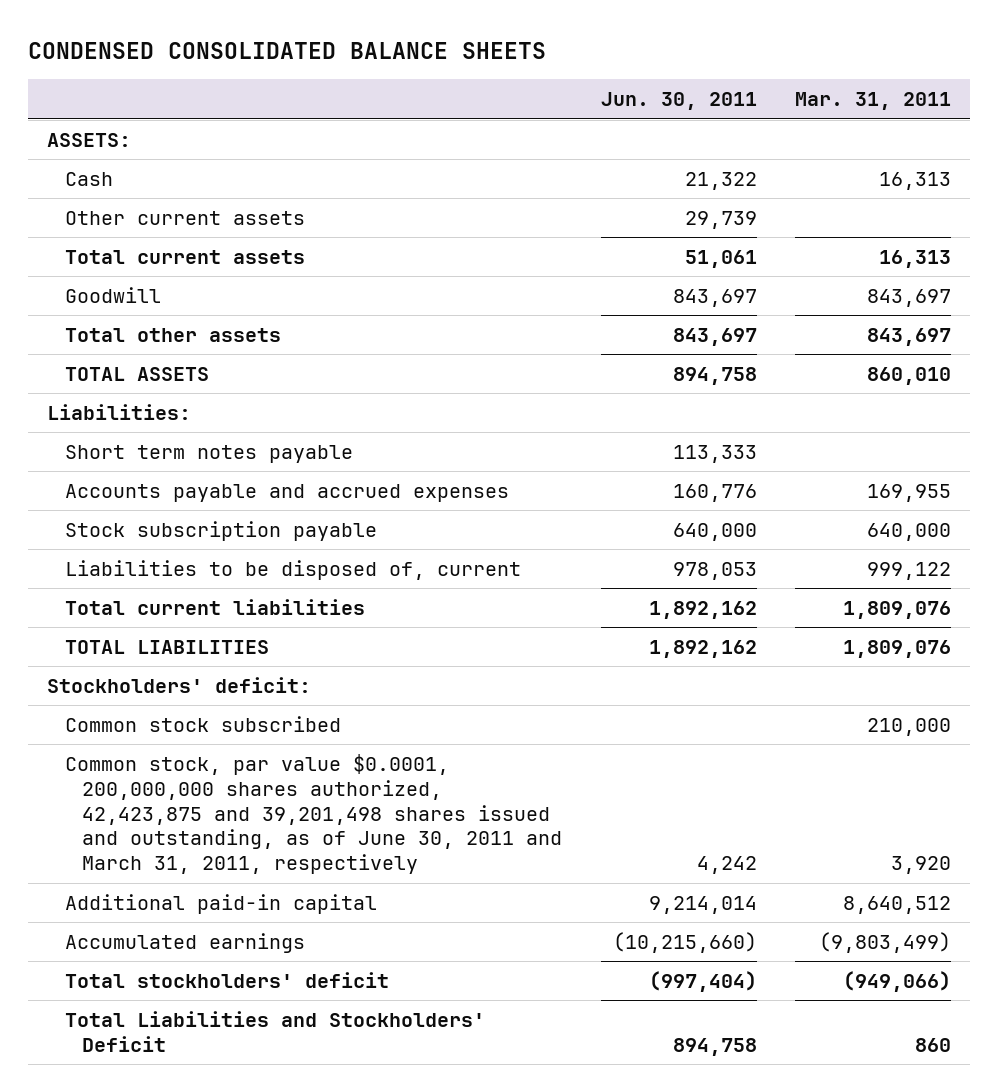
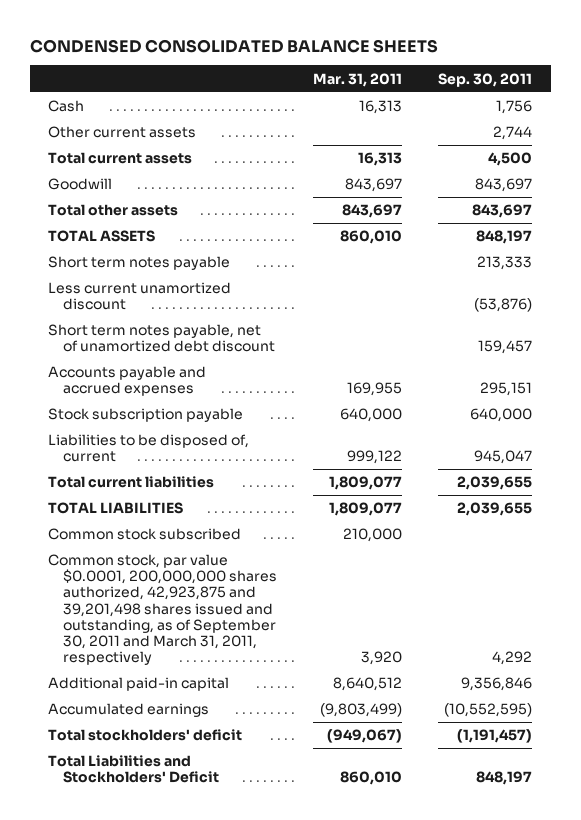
[600,92,757,111] Jun. 30, 2011 -> none
none -> [438,72,533,87] Sep. 30, 2011
[47,133,132,148] ASSETS: -> none
[47,404,192,421] Liabilities: -> none
none -> [48,282,232,311] Less current unamortized discount
none -> [48,324,275,353] Short term notes payable, net of unamortized debt discount
[47,677,312,694] Stockholders' deficit: -> none
[843,601,952,620] 1,809,076 -> [329,476,403,491] 1,809,077
[843,640,952,659] 1,809,076 -> [329,502,403,517] 1,809,077
[64,754,563,875] Common stock, par value $0.0001, 200,000,000 shares authorized, 42,423,875 and 39,201,498 shares issued and outstanding, as of June 30, 2011 and March 31, 2011, respectively -> [48,554,277,665] Common stock, par value $0.0001, 200,000,000 shares authorized, 42,923,875 and 39,201,498 shares issued and outstanding, as of September 30, 2011 and March 31, 2011, respectively
[843,971,952,993] (949,066) -> [327,729,403,744] (949,067)
[915,1037,952,1052] 860 -> [340,771,403,786] 860,010

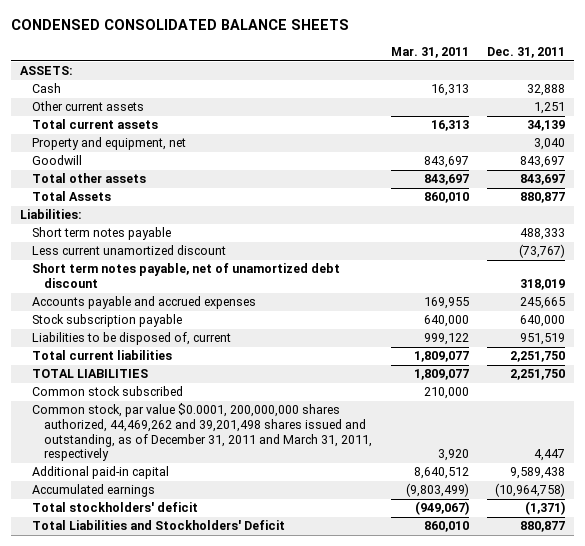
[438,72,533,87] Sep. 30, 2011 -> none
none -> [487,46,566,58] Dec. 31, 2011
none -> [20,66,74,76] ASSETS:
none -> [32,137,187,151] Property and equipment, net
[48,230,156,243] TOTAL ASSETS -> [32,191,112,202] Total Assets
none -> [20,209,83,220] Liabilities:
[48,554,277,665] Common stock, par value $0.0001, 200,000,000 shares authorized, 42,923,875 and 39,201,498 shares issued and outstanding, as of September 30, 2011 and March 31, 2011, respectively -> [32,403,373,462] Common stock, par value $0.0001, 200,000,000 shares authorized, 44,469,262 and 39,201,498 shares issued and outstanding, as of December 31, 2011 and March 31, 2011, respectively

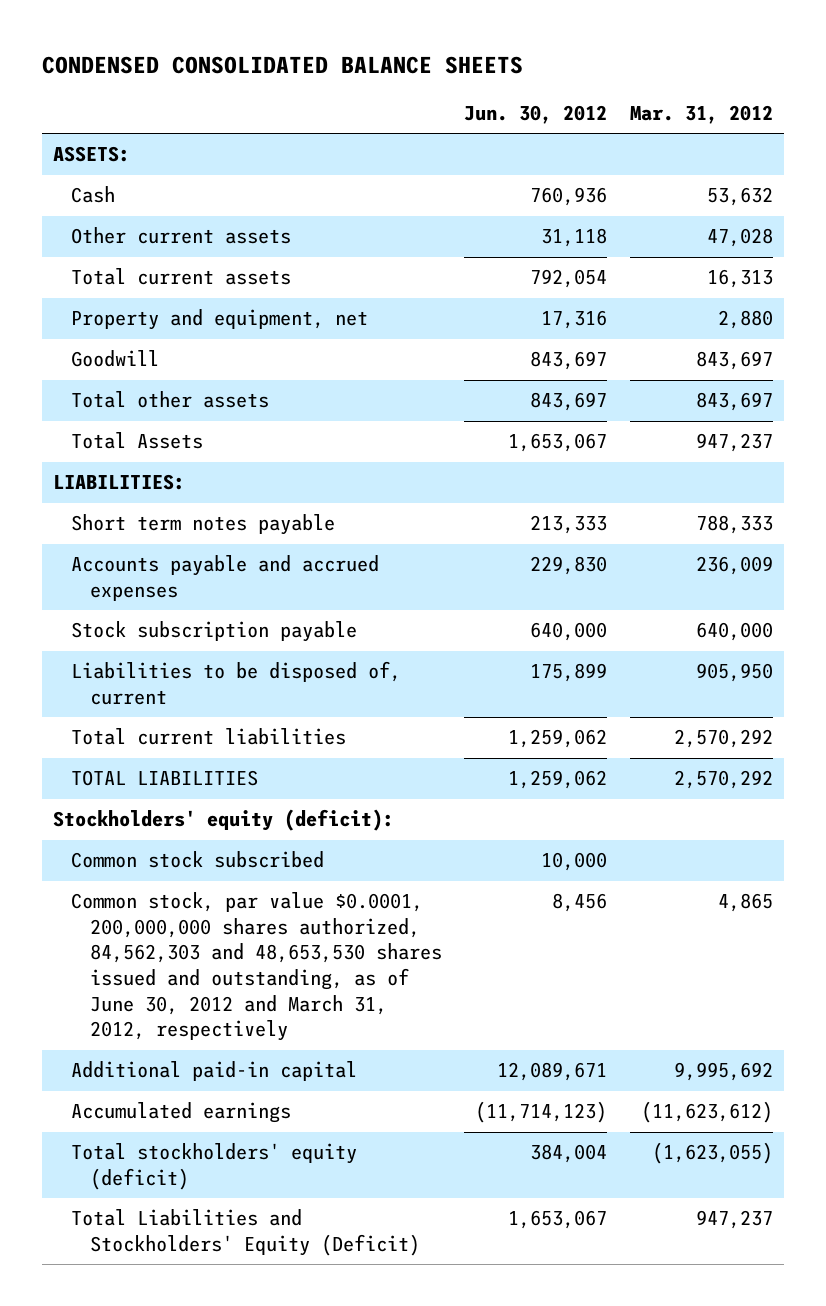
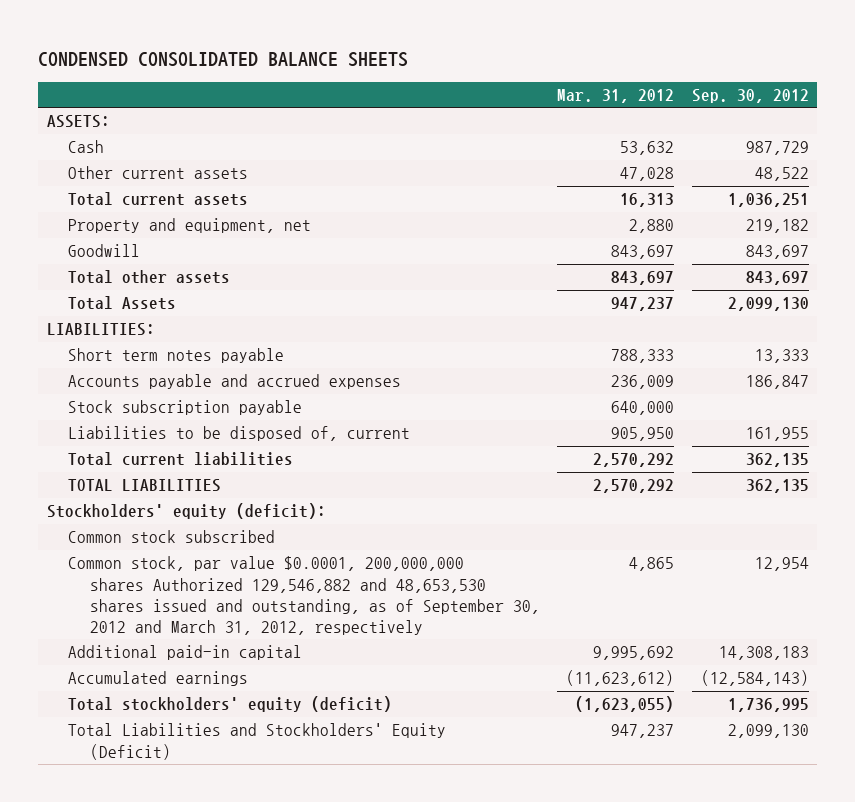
[464,104,608,124] Jun. 30, 2012 -> none
none -> [691,89,809,104] Sep. 30, 2012
[71,892,442,1042] Common stock, par value $0.0001, 200,000,000 shares authorized, 84,562,303 and 48,653,530 shares issued and outstanding, as of June 30, 2012 and March 31, 2012, respectively -> [68,556,540,635] Common stock, par value $0.0001, 200,000,000 shares Authorized 129,546,882 and 48,653,530 shares issued and outstanding, as of September 30, 2012 and March 31, 2012, respectively

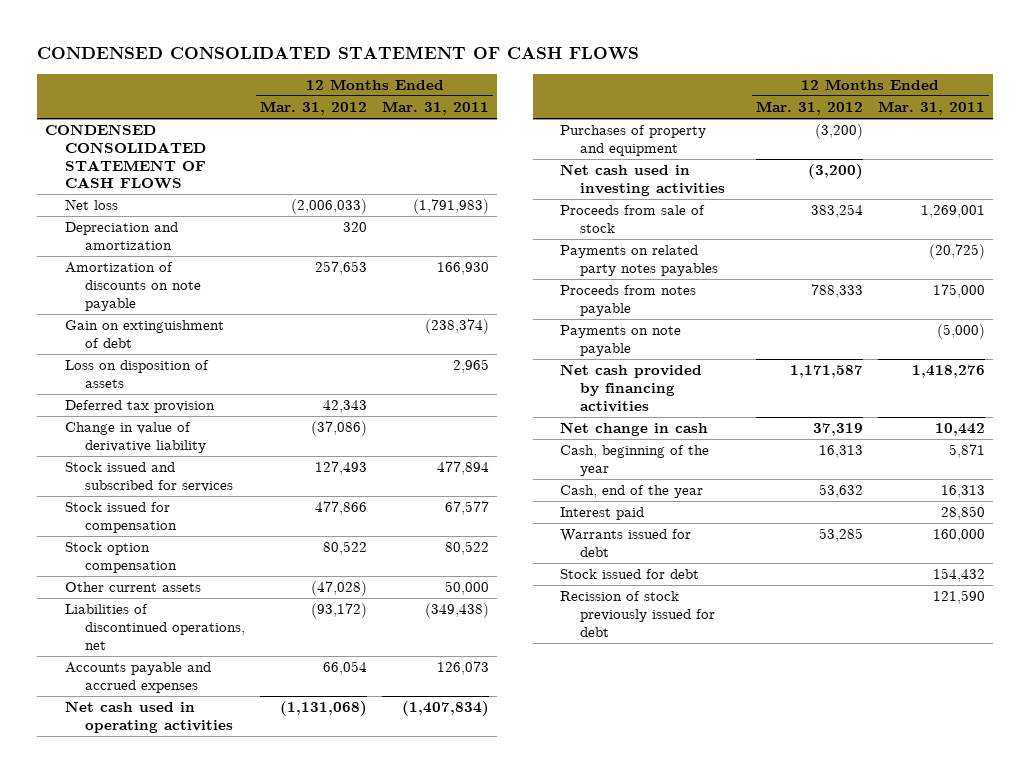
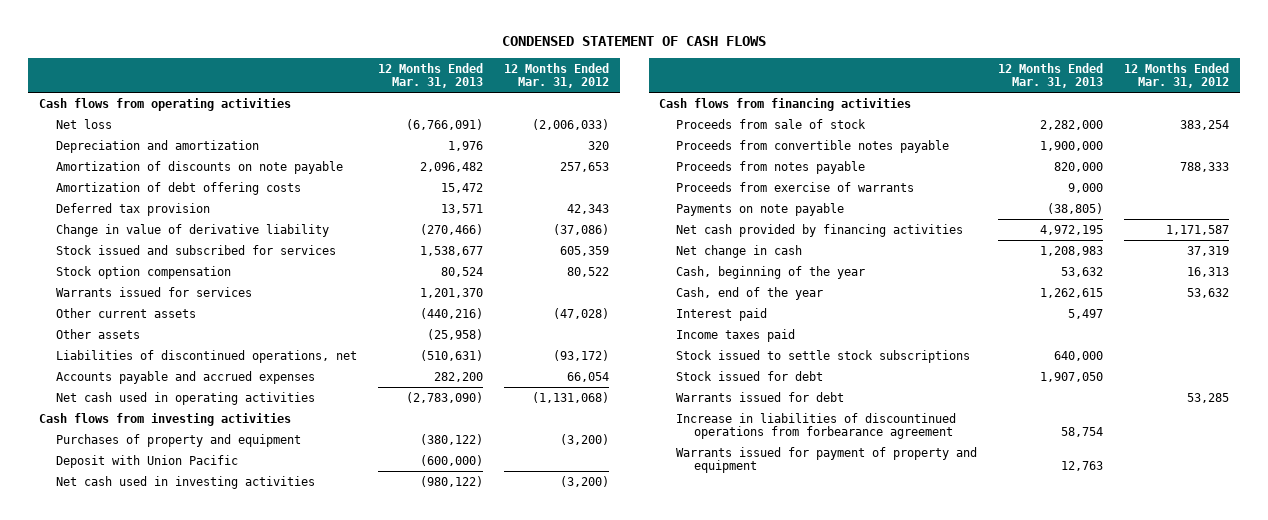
[37,46,640,61] CONDENSED CONSOLIDATED STATEMENT OF CASH FLOWS -> [502,36,767,47] CONDENSED STATEMENT OF CASH FLOWS
[382,100,490,115] Mar. 31, 2011 -> none
none -> [378,62,484,89] 12 Months Ended Mar. 31, 2013
[44,124,206,190] CONDENSED CONSOLIDATED STATEMENT OF CASH FLOWS -> none
none -> [38,97,291,111] Cash flows from operating activities
[64,320,224,348] Gain on extinguishment of debt -> none
[64,360,209,388] Loss on disposition of assets -> none
none -> [56,181,302,195] Amortization of debt offering costs
[64,502,177,533] Stock issued for compensation -> none
[314,461,367,476] 127,493 -> [560,245,610,256] 605,359
none -> [56,286,253,297] Warrants issued for services
none -> [56,328,141,339] Other assets
none -> [38,412,291,426] Cash flows from investing activities
none -> [56,454,239,468] Deposit with Union Pacific
none -> [659,97,912,111] Cash flows from financing activities
[560,245,719,276] Payments on related party notes payables -> none
none -> [676,139,950,153] Proceeds from convertible notes payable
none -> [676,181,915,192] Proceeds from exercise of warrants
none -> [676,328,796,342] Income taxes paid
none -> [676,349,971,363] Stock issued to settle stock subscriptions
[560,591,716,637] Recission of stock previously issued for debt -> none
[560,529,692,557] Warrants issued for debt -> [676,391,845,402] Warrants issued for debt
none -> [676,412,957,440] Increase in liabilities of discountinued operations from forbearance agreement
none -> [676,446,978,474] Warrants issued for payment of property and equipment

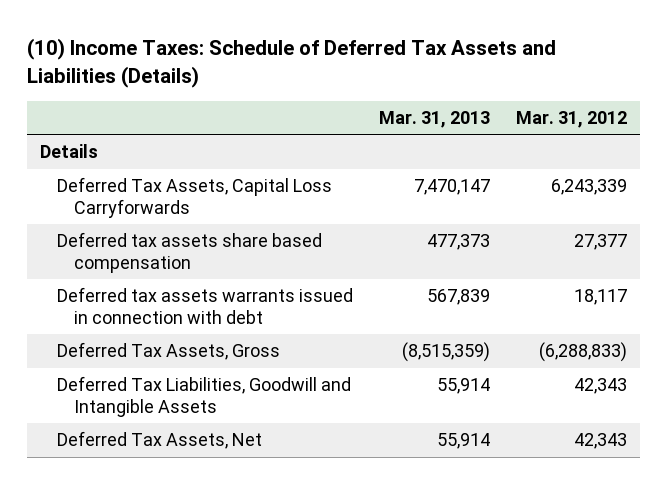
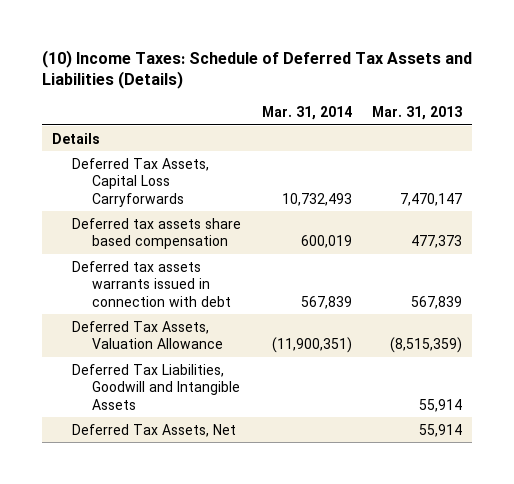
[515,110,627,128] Mar. 31, 2012 -> none
none -> [261,106,352,121] Mar. 31, 2014
[56,342,280,361] Deferred Tax Assets, Gross -> [72,320,224,350] Deferred Tax Assets, Valuation Allowance

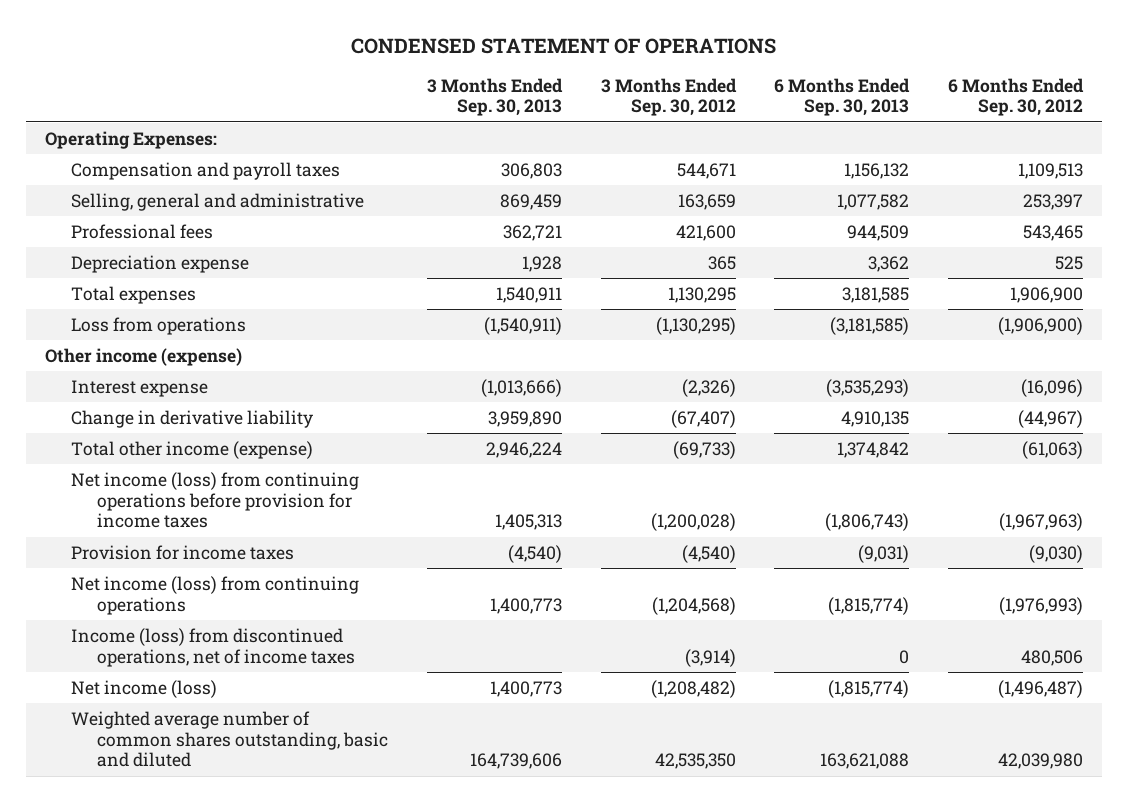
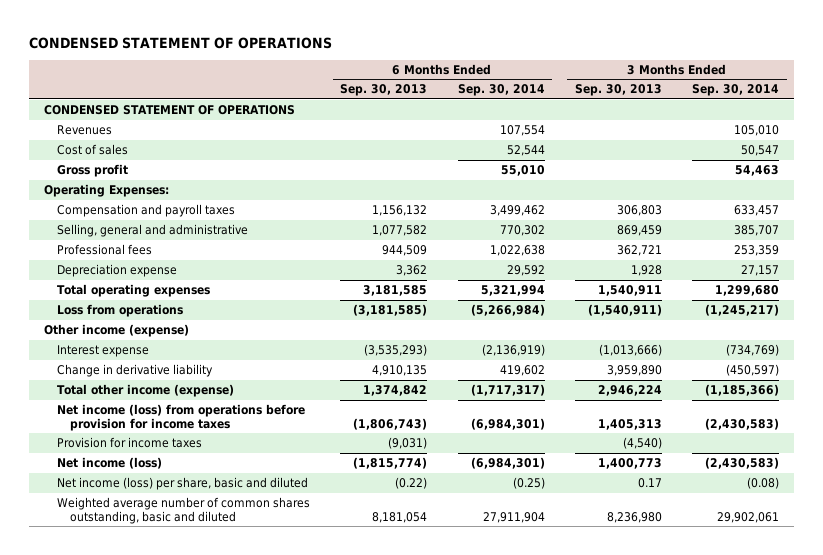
[600,77,737,117] 3 Months Ended Sep. 30, 2012 -> none
[947,77,1084,117] 6 Months Ended Sep. 30, 2012 -> none
none -> [457,84,545,97] Sep. 30, 2014
none -> [692,84,780,97] Sep. 30, 2014
none -> [44,105,296,116] CONDENSED STATEMENT OF OPERATIONS
none -> [56,125,112,136] Revenues
none -> [56,144,128,156] Cost of sales
none -> [56,164,128,178] Gross profit
[71,285,197,304] Total expenses -> [56,284,210,298] Total operating expenses
[71,471,360,529] Net income (loss) from continuing operations before provision for income taxes -> [56,404,305,432] Net income (loss) from operations before provision for income taxes
[71,575,360,615] Net income (loss) from continuing operations -> none
[71,627,356,667] Income (loss) from discontinued operations, net of income taxes -> none
none -> [56,477,308,491] Net income (loss) per share, basic and diluted
[470,753,563,770] 164,739,606 -> [606,512,662,524] 8,236,980
[820,753,910,770] 163,621,088 -> [372,512,428,524] 8,181,054

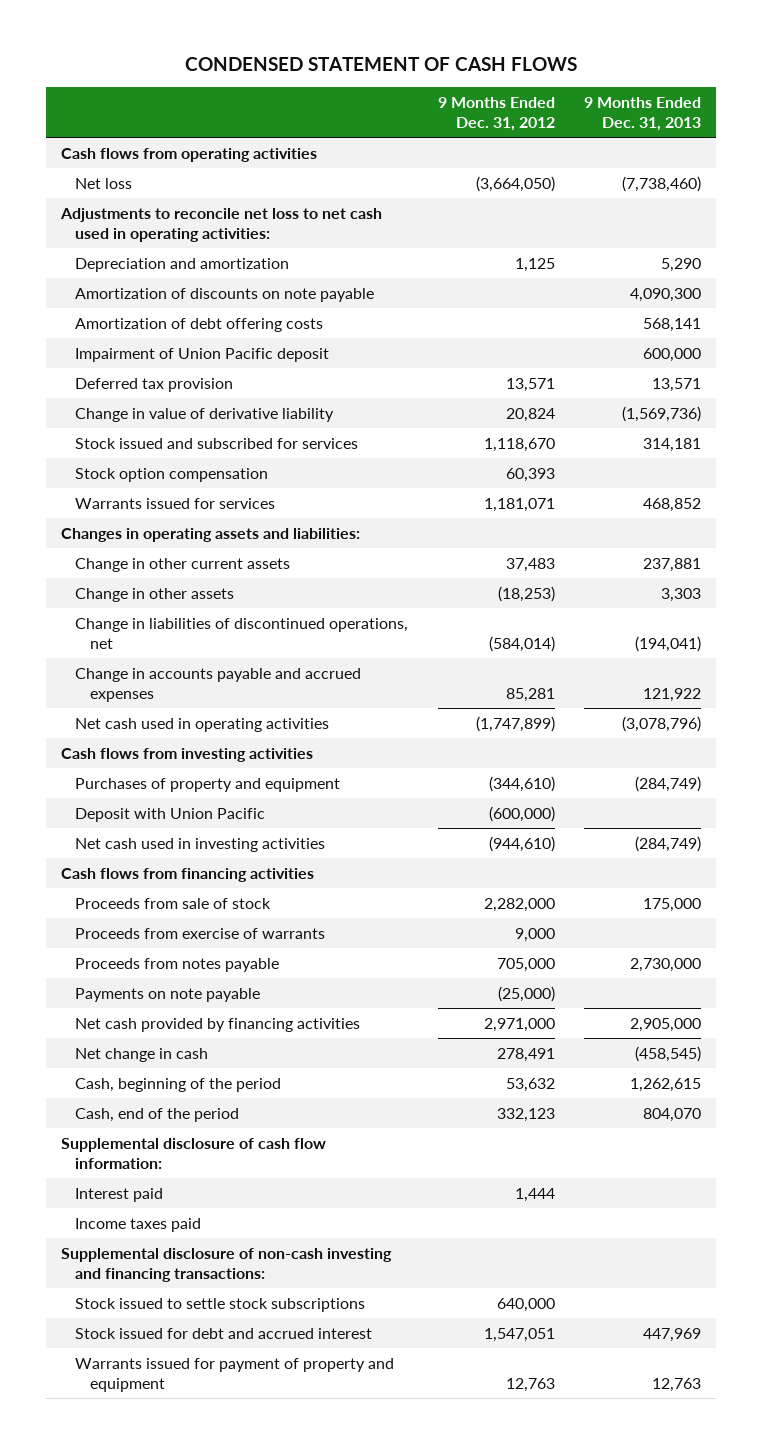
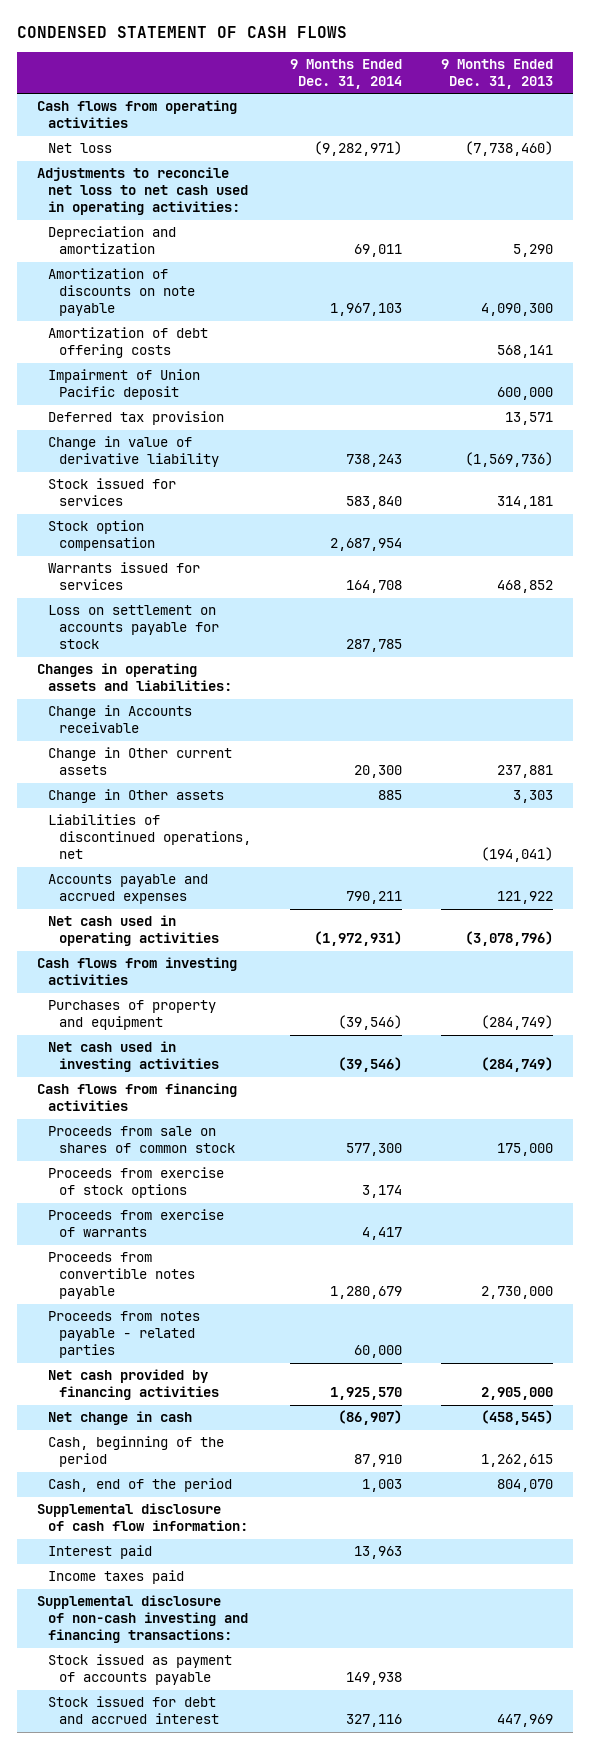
[437,96,555,132] 9 Months Ended Dec. 31, 2012 -> none
none -> [290,58,403,89] 9 Months Ended Dec. 31, 2014
[75,437,359,449] Stock issued and subscribed for services -> [47,478,176,507] Stock issued for services
none -> [47,605,219,650] Loss on settlement on accounts payable for stock
none -> [47,705,192,734] Change in Accounts receivable
[75,557,291,572] Change in other current assets -> [47,747,232,776] Change in Other current assets
[75,587,235,602] Change in other assets -> [47,789,224,804] Change in Other assets
[75,617,409,650] Change in liabilities of discontinued operations, net -> [47,814,251,860] Liabilities of discontinued operations, net
[75,667,362,703] Change in accounts payable and accrued expenses -> [47,874,208,905] Accounts payable and accrued expenses
[75,807,266,822] Deposit with Union Pacific -> none
[75,897,272,909] Proceeds from sale of stock -> [47,1126,235,1154] Proceeds from sale on shares of common stock
none -> [47,1167,224,1199] Proceeds from exercise of stock options
[75,987,261,1002] Payments on note payable -> none
[75,957,280,972] Proceeds from notes payable -> [47,1252,195,1300] Proceeds from convertible notes payable
none -> [47,1311,200,1359] Proceeds from notes payable - related parties
[75,1297,366,1312] Stock issued to settle stock subscriptions -> none
none -> [47,1654,232,1686] Stock issued as payment of accounts payable
[75,1357,395,1393] Warrants issued for payment of property and equipment -> none

